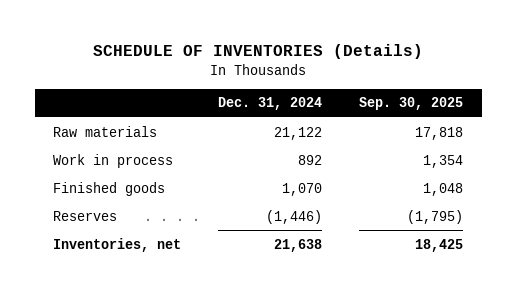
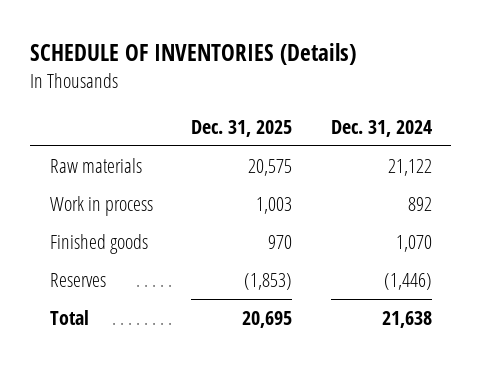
[359,97,464,111] Sep. 30, 2025 -> none
none -> [191,119,293,137] Dec. 31, 2025
[53,237,182,252] Inventories, net -> [49,310,89,326] Total

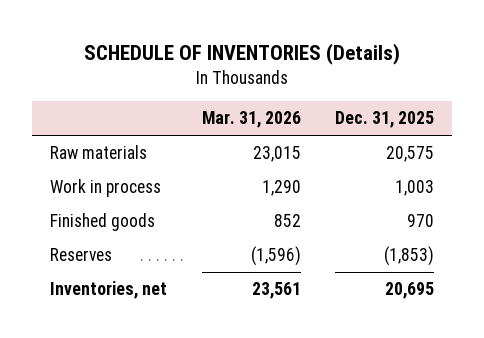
[331,119,433,137] Dec. 31, 2024 -> none
none -> [201,111,301,129] Mar. 31, 2026
[49,310,89,326] Total -> [49,281,167,300] Inventories, net

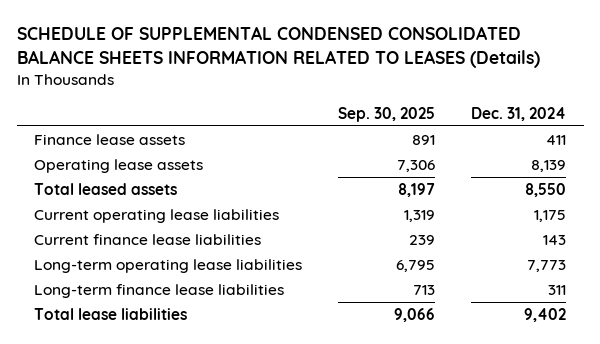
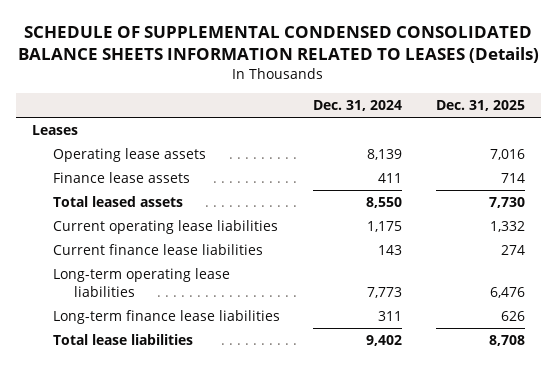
[338,106,436,122] Sep. 30, 2025 -> none
none -> [435,100,525,112] Dec. 31, 2025
none -> [32,125,79,136] Leases
[34,134,186,146] Finance lease assets -> [53,172,191,184] Finance lease assets

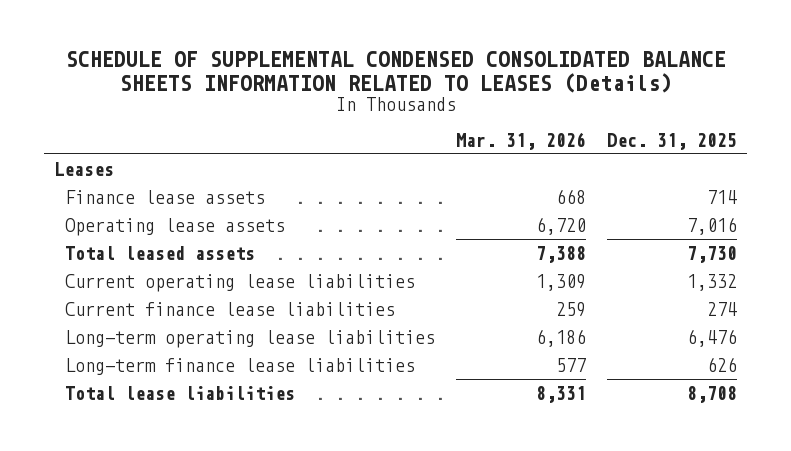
[313,100,403,112] Dec. 31, 2024 -> none
none -> [455,131,586,150] Mar. 31, 2026
[53,148,207,163] Operating lease assets -> [64,217,285,236] Operating lease assets

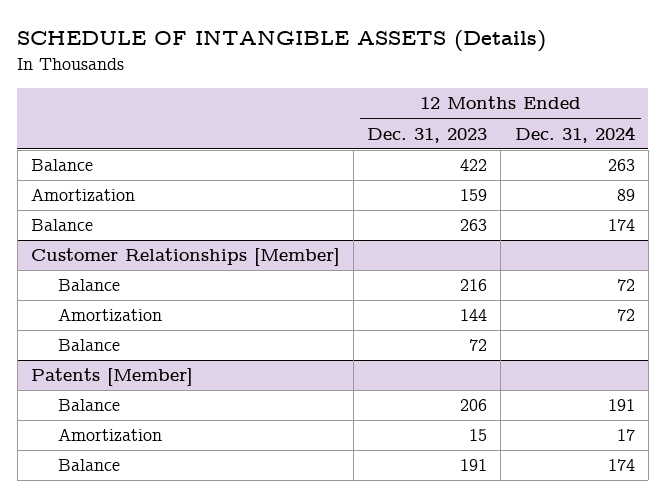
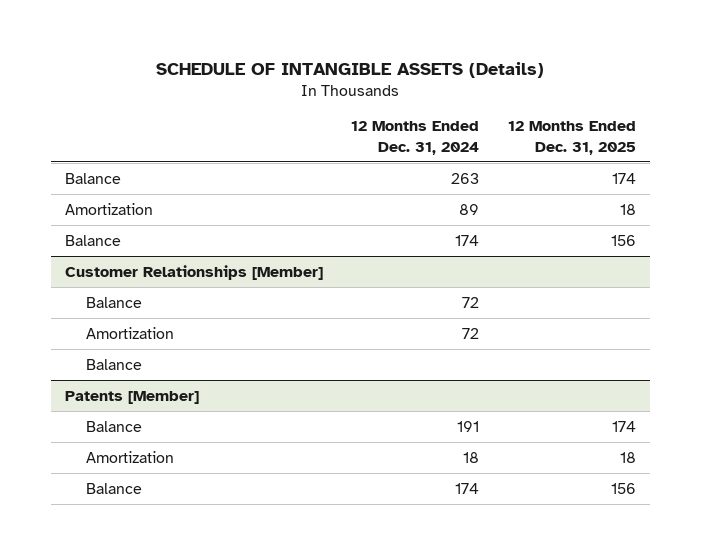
[367,127,488,143] Dec. 31, 2023 -> none
none -> [507,121,636,155] 12 Months Ended Dec. 31, 2025
[616,429,635,442] 17 -> [463,451,480,463] 18

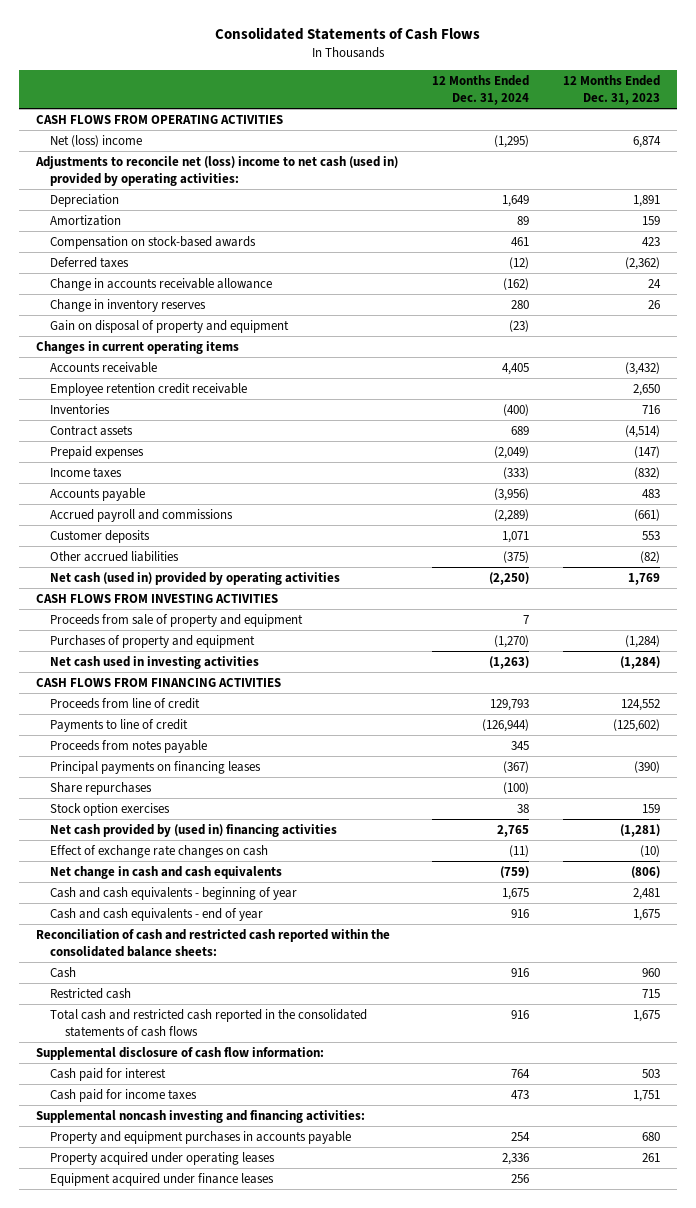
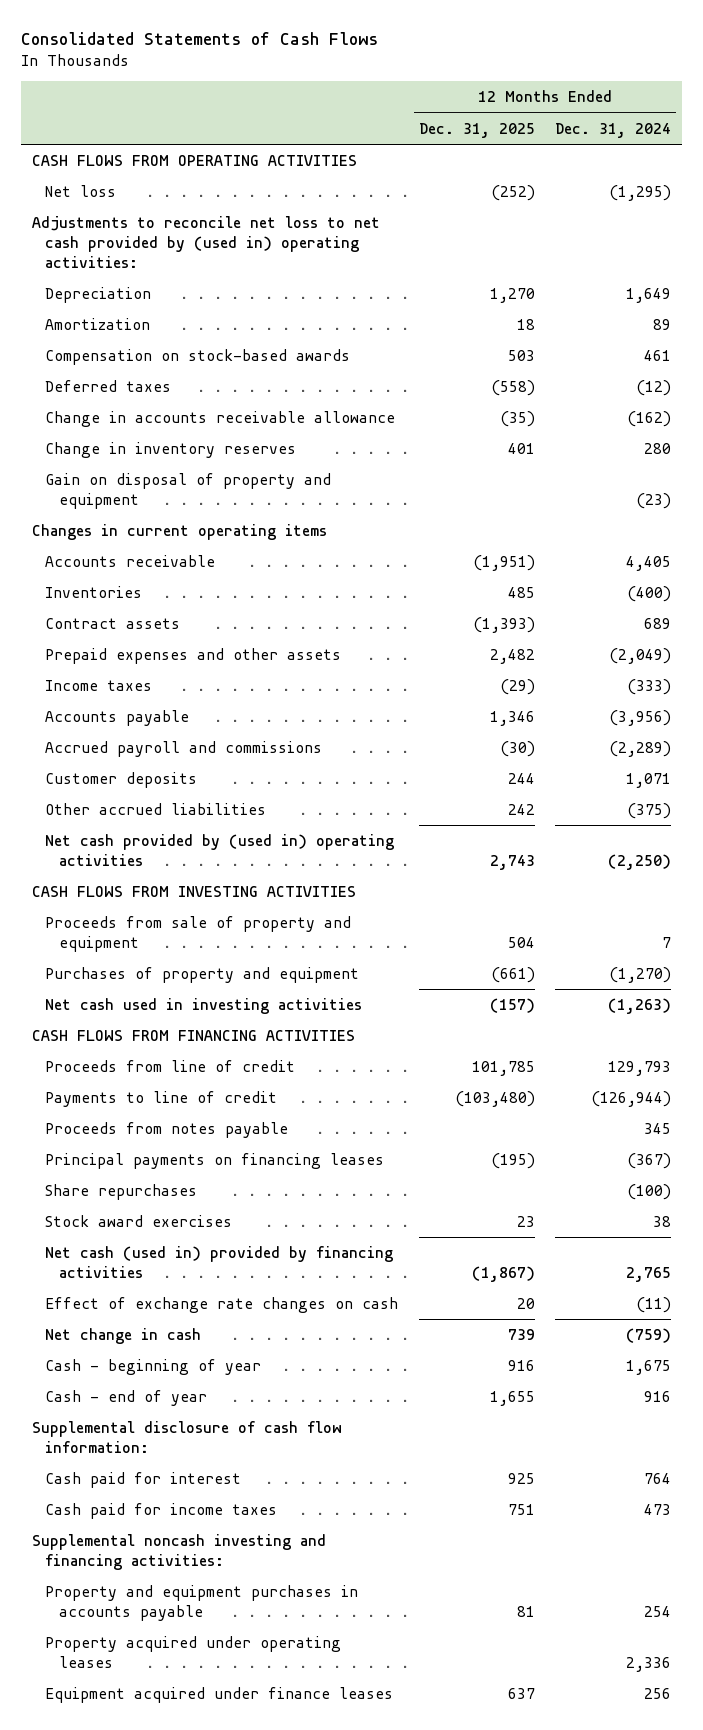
[562,75,660,106] 12 Months Ended Dec. 31, 2023 -> none
none -> [418,122,535,138] Dec. 31, 2025
[50,134,143,147] Net (loss) income -> [45,184,117,197] Net loss
[34,155,398,186] Adjustments to reconcile net (loss) income to net cash (used in) provided by operating activities: -> [31,215,380,268] Adjustments to reconcile net loss to net cash provided by (used in) operating activities:
[50,382,248,396] Employee retention credit receivable -> none
[50,445,145,459] Prepaid expenses -> [45,647,342,664] Prepaid expenses and other assets
[50,571,341,585] Net cash (used in) provided by operating activities -> [45,833,395,866] Net cash provided by (used in) operating activities
[50,802,171,816] Stock option exercises -> [45,1214,233,1227] Stock award exercises
[50,823,338,837] Net cash provided by (used in) financing activities -> [45,1245,394,1278] Net cash (used in) provided by financing activities
[35,928,390,957] Reconciliation of cash and restricted cash reported within the consolidated balance sheets: -> none
[50,966,77,978] Cash -> none
[50,987,132,999] Restricted cash -> none
[50,1008,368,1037] Total cash and restricted cash reported in the consolidated statements of cash flows -> none
[50,865,283,879] Net change in cash and cash equivalents -> [45,1327,202,1344] Net change in cash
[50,886,298,900] Cash and cash equivalents - beginning of year -> [45,1358,262,1375] Cash - beginning of year
[50,907,264,921] Cash and cash equivalents - end of year -> [45,1389,208,1406] Cash - end of year

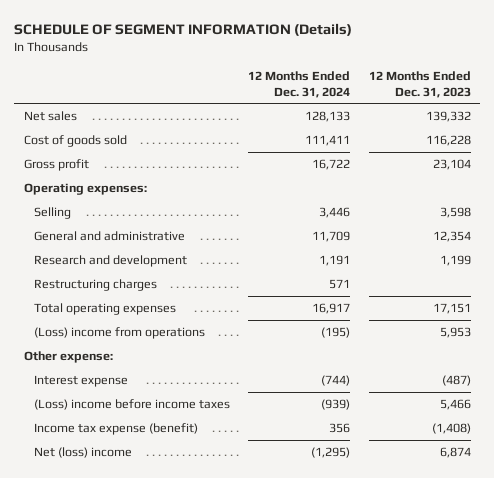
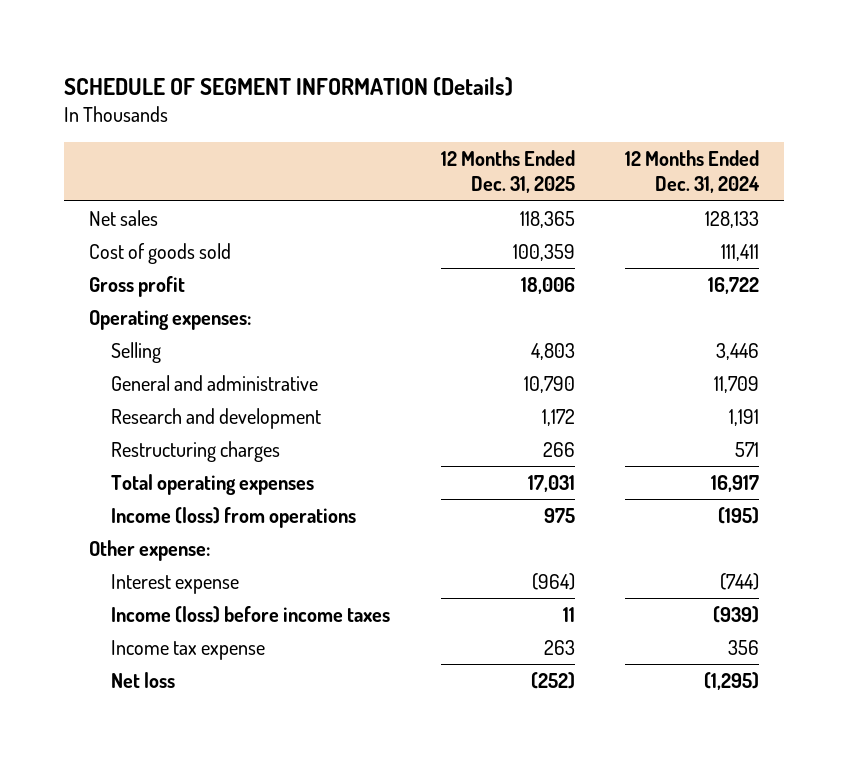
[368,71,471,98] 12 Months Ended Dec. 31, 2023 -> none
none -> [440,150,575,194] 12 Months Ended Dec. 31, 2025
[34,326,206,339] (Loss) income from operations -> [110,506,356,528] Income (loss) from operations
[34,398,231,410] (Loss) income before income taxes -> [110,605,390,623] Income (loss) before income taxes
[34,422,199,435] Income tax expense (benefit) -> [110,639,265,660] Income tax expense
[34,446,133,458] Net (loss) income -> [110,671,175,688] Net loss

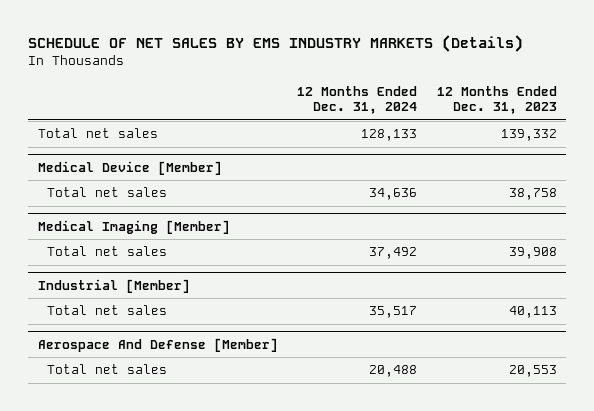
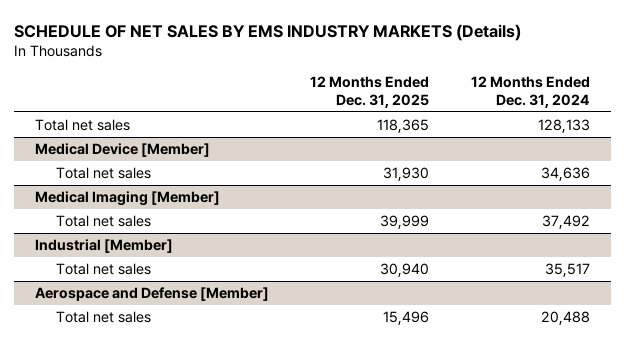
[436,85,557,115] 12 Months Ended Dec. 31, 2023 -> none
none -> [310,76,430,109] 12 Months Ended Dec. 31, 2025
[37,338,278,353] Aerospace And Defense [Member] -> [34,286,269,301] Aerospace and Defense [Member]

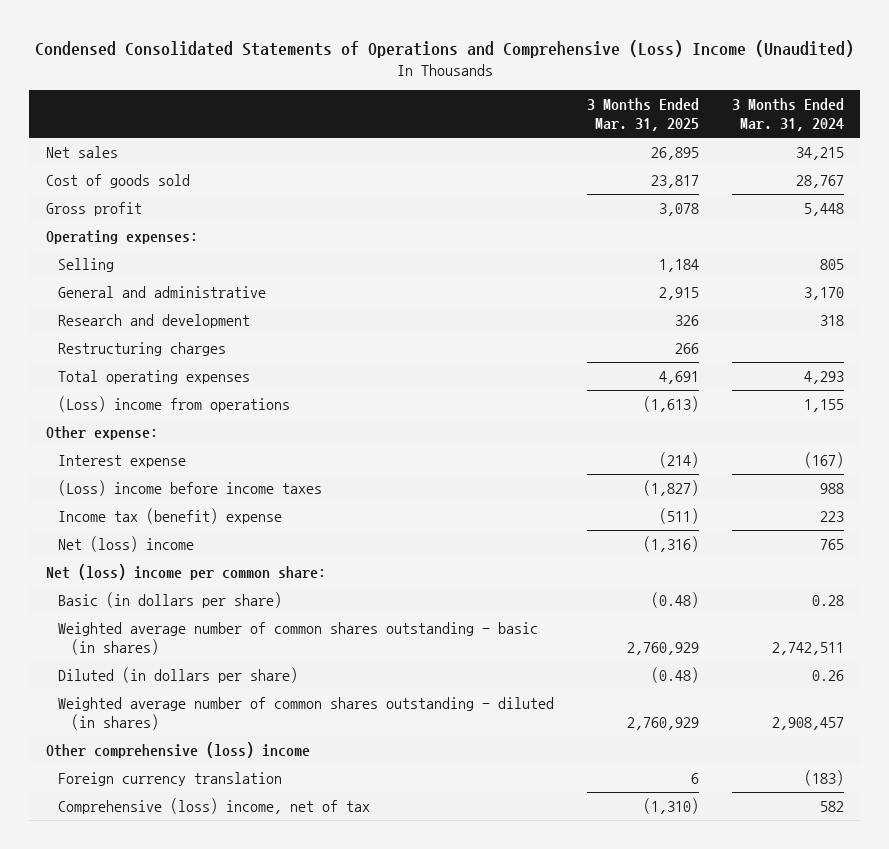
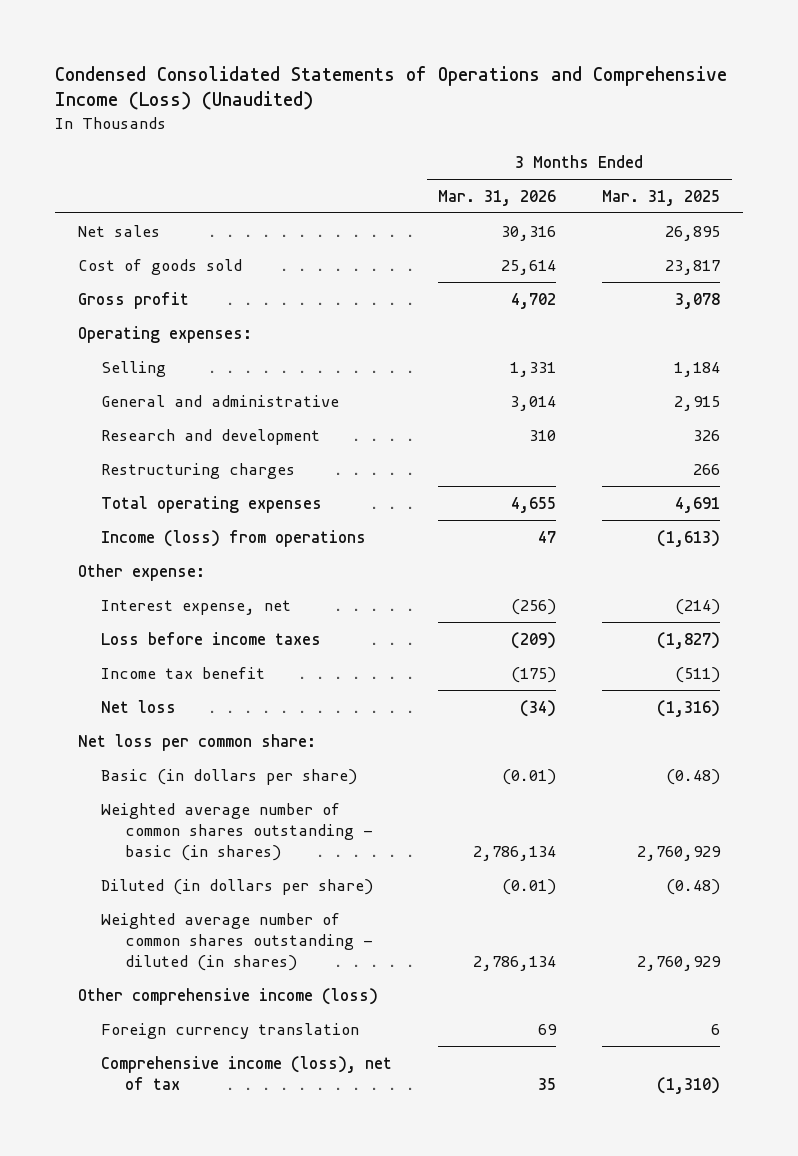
[34,39,854,58] Condensed Consolidated Statements of Operations and Comprehensive (Loss) Income (Unaudited) -> [54,65,727,111] Condensed Consolidated Statements of Operations and Comprehensive Income (Loss) (Unaudited)
[731,98,844,132] 3 Months Ended Mar. 31, 2024 -> none
none -> [438,189,557,206] Mar. 31, 2026
[58,395,291,412] (Loss) income from operations -> [101,529,367,547] Income (loss) from operations
[58,454,187,468] Interest expense -> [101,599,292,615] Interest expense, net
[58,479,323,496] (Loss) income before income taxes -> [101,631,322,645] Loss before income taxes
[58,507,283,524] Income tax (benefit) expense -> [101,666,266,679] Income tax benefit
[58,535,195,552] Net (loss) income -> [101,699,177,713] Net loss
[45,563,326,580] Net (loss) income per common share: -> [77,733,316,751] Net loss per common share:
[45,741,310,758] Other comprehensive (loss) income -> [77,987,378,1005] Other comprehensive income (loss)
[58,797,371,814] Comprehensive (loss) income, net of tax -> [101,1055,393,1090] Comprehensive income (loss), net of tax

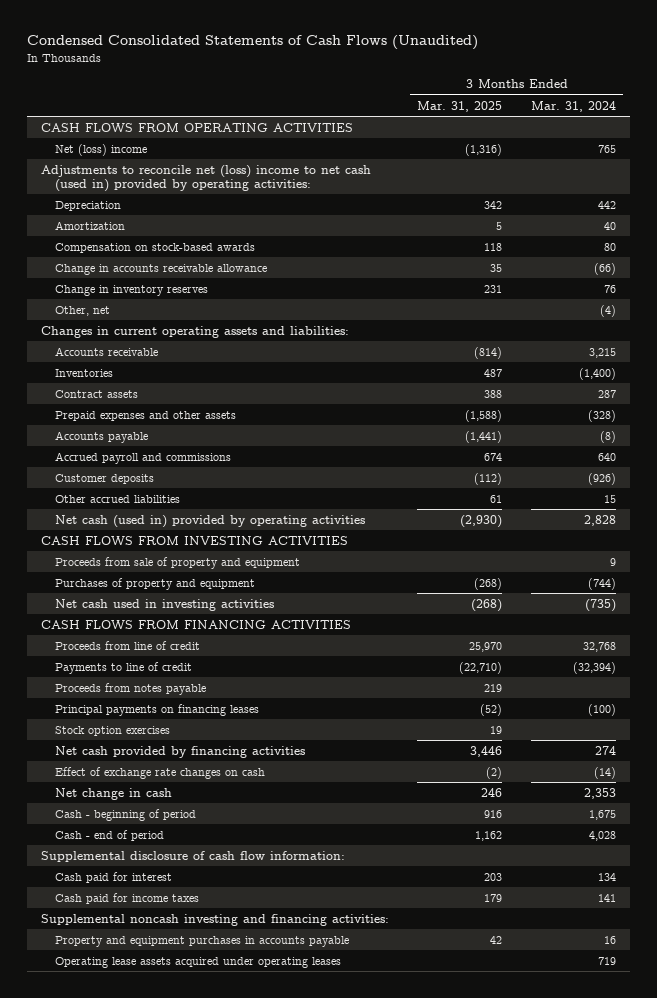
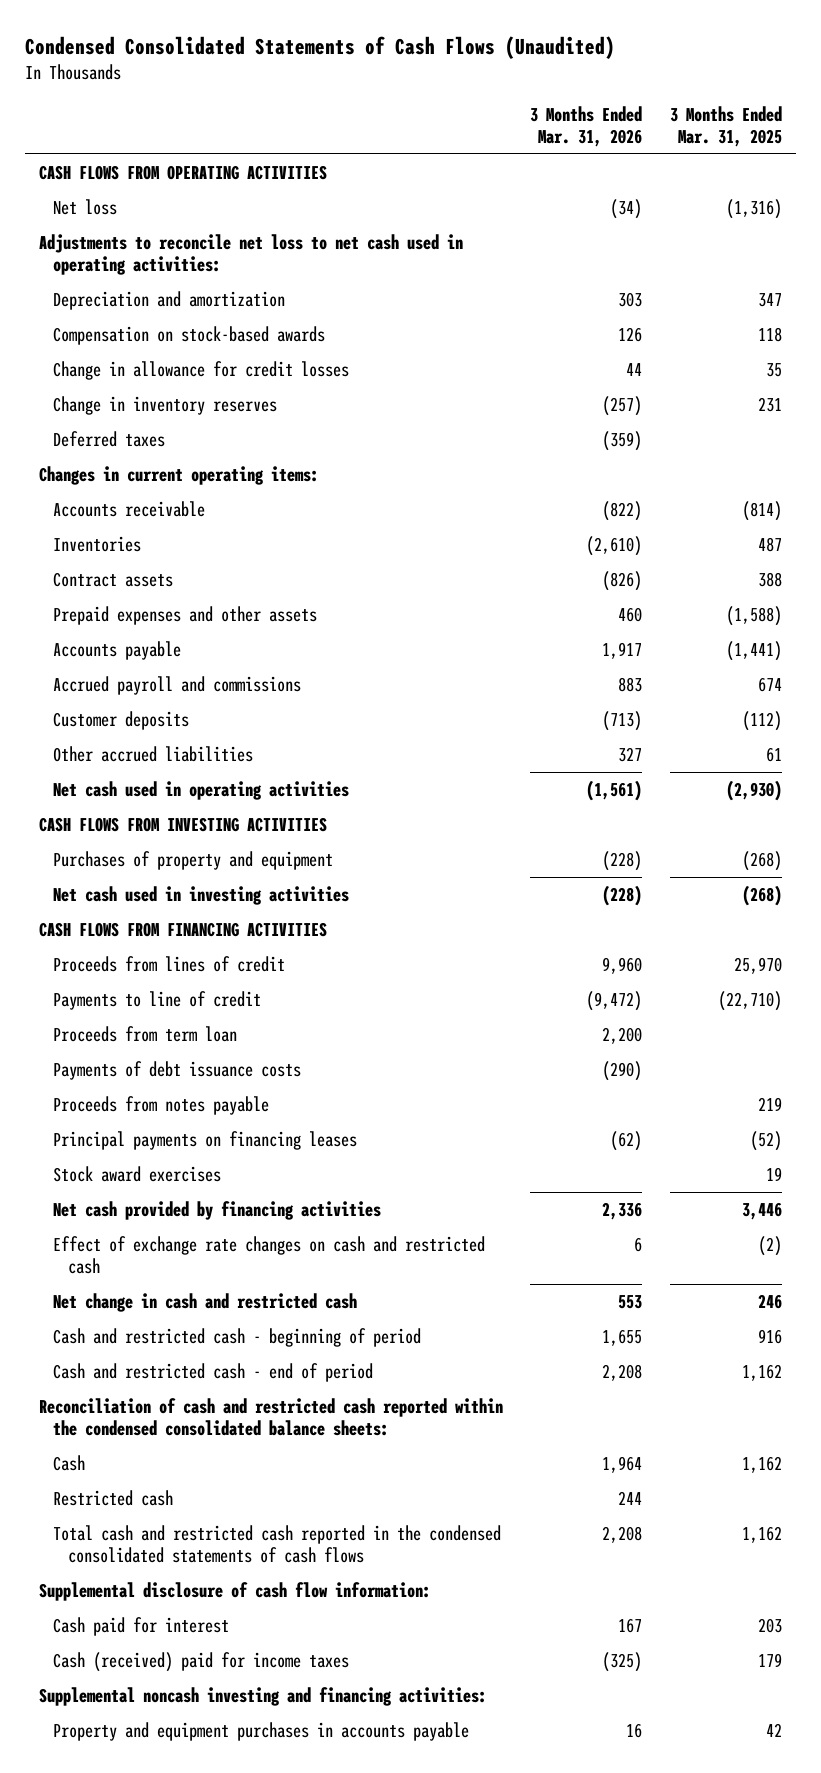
[530,100,616,112] Mar. 31, 2024 -> none
none -> [530,106,643,148] 3 Months Ended Mar. 31, 2026
[54,200,121,211] Depreciation -> none
[54,220,125,230] Amortization -> none
[54,143,147,156] Net (loss) income -> [53,198,118,215] Net loss
[40,164,371,192] Adjustments to reconcile net (loss) income to net cash (used in) provided by operating activities: -> [38,233,463,275] Adjustments to reconcile net loss to net cash used in operating activities:
none -> [53,290,286,310] Depreciation and amortization
[54,263,267,275] Change in accounts receivable allowance -> none
none -> [53,360,350,380] Change in allowance for credit losses
[54,305,110,316] Other, net -> none
none -> [53,430,166,447] Deferred taxes
[40,325,349,338] Changes in current operating assets and liabilities: -> [38,465,319,485] Changes in current operating items:
[54,514,365,528] Net cash (used in) provided by operating activities -> [53,780,350,800] Net cash used in operating activities
[54,556,300,569] Proceeds from sale of property and equipment -> none
[54,640,200,650] Proceeds from line of credit -> [53,955,286,972] Proceeds from lines of credit
none -> [53,1025,238,1042] Proceeds from term loan
none -> [53,1060,302,1080] Payments of debt issuance costs
[54,725,170,736] Stock option exercises -> [53,1165,222,1182] Stock award exercises
[54,766,265,779] Effect of exchange rate changes on cash -> [53,1235,486,1274] Effect of exchange rate changes on cash and restricted cash
[54,787,172,800] Net change in cash -> [53,1292,358,1312] Net change in cash and restricted cash
[54,808,196,821] Cash - beginning of period -> [53,1327,422,1347] Cash and restricted cash - beginning of period
[54,829,164,841] Cash - end of period -> [53,1362,374,1382] Cash and restricted cash - end of period
none -> [38,1397,503,1436] Reconciliation of cash and restricted cash reported within the condensed consolidated balance sheets:
none -> [53,1454,86,1471] Cash
none -> [53,1489,174,1506] Restricted cash
none -> [53,1524,502,1563] Total cash and restricted cash reported in the condensed consolidated statements of cash flows
[54,892,199,904] Cash paid for income taxes -> [53,1651,350,1672] Cash (received) paid for income taxes
[54,956,341,968] Operating lease assets acquired under operating leases -> none

